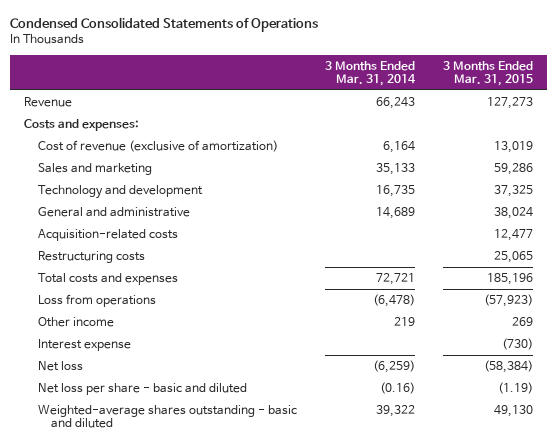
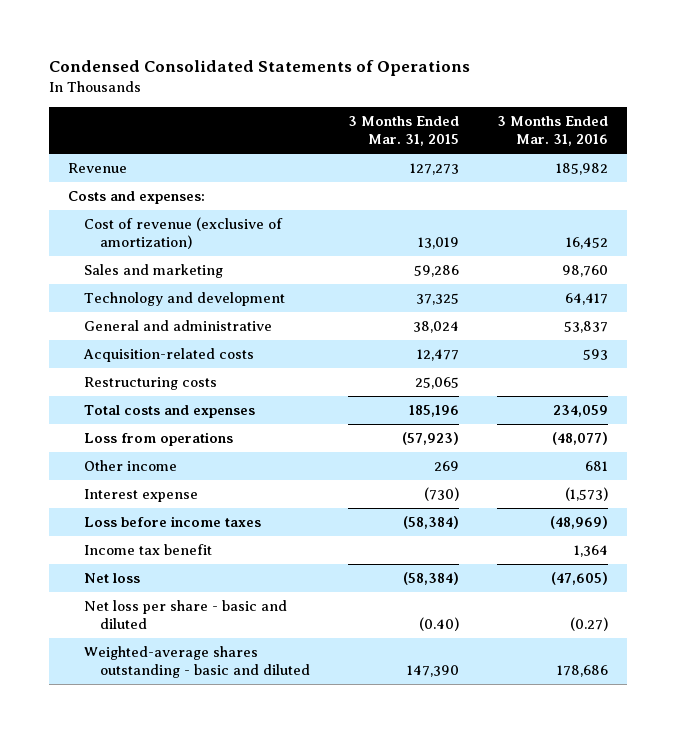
[324,60,416,87] 3 Months Ended Mar. 31, 2014 -> none
none -> [497,115,609,146] 3 Months Ended Mar. 31, 2016
none -> [84,516,262,528] Loss before income taxes
none -> [84,544,213,556] Income tax benefit
[497,382,533,395] (1.19) -> [419,617,460,632] (0.40)
[493,405,533,418] 49,130 -> [407,665,460,678] 147,390

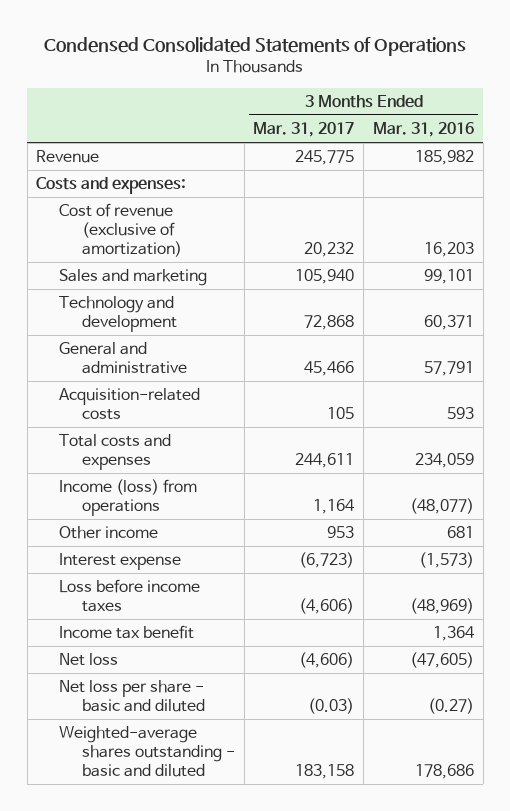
[348,115,460,146] 3 Months Ended Mar. 31, 2015 -> none
none -> [253,122,355,138] Mar. 31, 2017
[566,237,609,250] 16,452 -> [423,241,474,257] 16,203
[562,265,609,278] 98,760 -> [423,269,474,285] 99,101
[565,293,609,306] 64,417 -> [423,314,474,330] 60,371
[564,321,609,334] 53,837 -> [423,360,474,376] 57,791
[84,377,218,391] Restructuring costs -> none
[84,432,234,447] Loss from operations -> [59,479,198,516] Income (loss) from operations

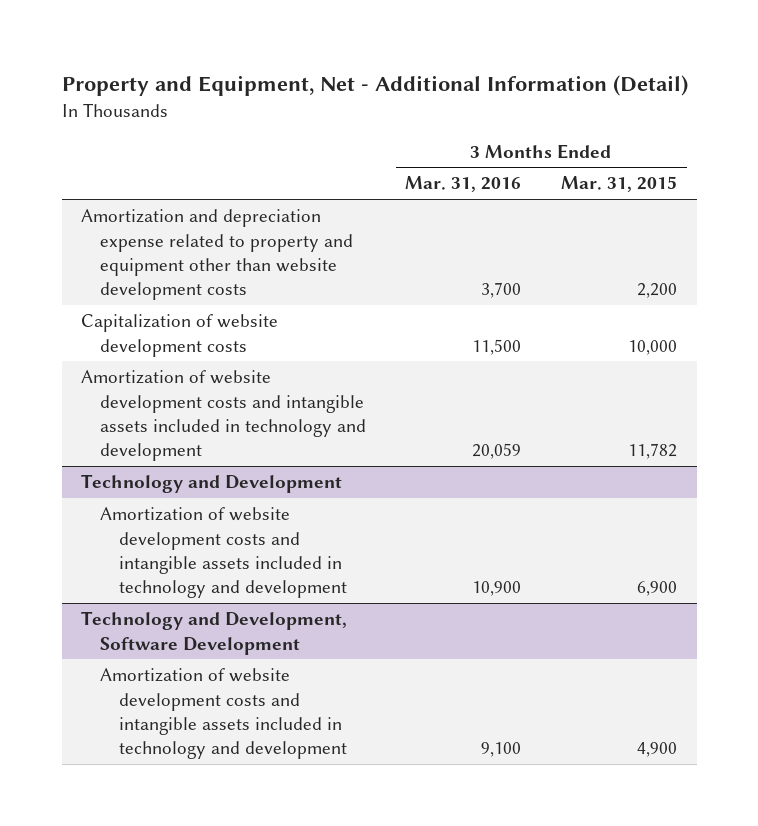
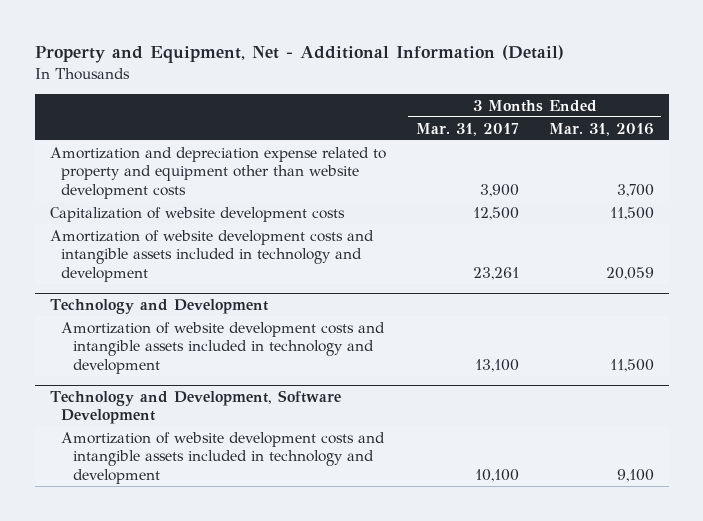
[560,176,677,193] Mar. 31, 2015 -> none
none -> [415,122,519,136] Mar. 31, 2017
[472,581,522,597] 10,900 -> [609,358,654,372] 11,500

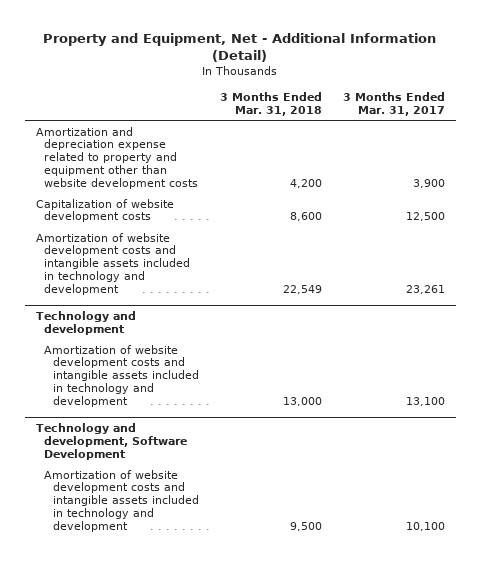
[548,122,654,136] Mar. 31, 2016 -> none
none -> [220,91,323,116] 3 Months Ended Mar. 31, 2018
[49,298,268,314] Technology and Development -> [35,311,136,335] Technology and development
[49,389,341,425] Technology and Development, Software Development -> [35,423,188,460] Technology and development, Software Development

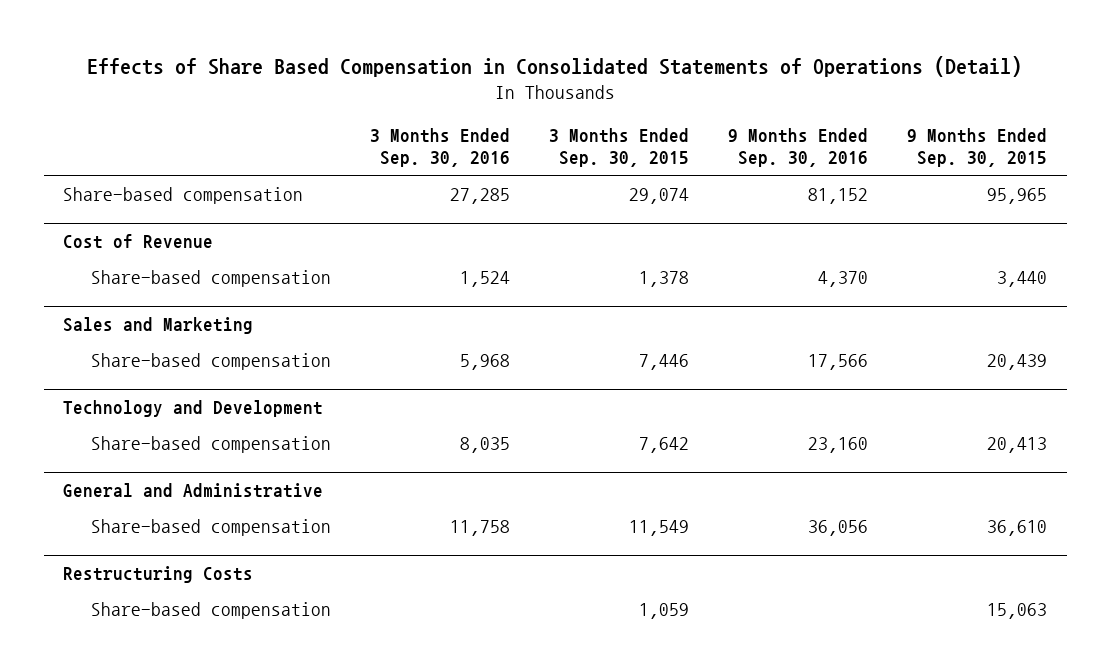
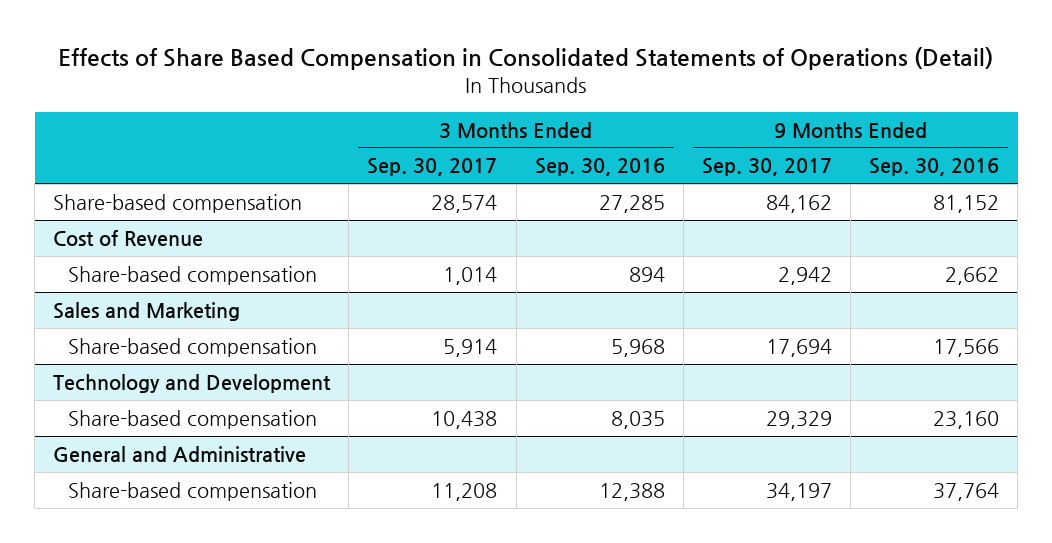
[548,128,689,168] 3 Months Ended Sep. 30, 2015 -> none
[907,128,1048,168] 9 Months Ended Sep. 30, 2015 -> none
none -> [367,158,498,177] Sep. 30, 2017
none -> [701,158,832,177] Sep. 30, 2017
[459,271,510,288] 1,524 -> [628,266,665,282] 894
[818,271,869,288] 4,370 -> [945,266,1000,285] 2,662
[63,566,254,584] Restructuring Costs -> none
[90,602,331,620] Share-based compensation -> none
[449,520,510,537] 11,758 -> [598,482,665,501] 12,388
[808,520,869,537] 36,056 -> [933,482,1000,501] 37,764

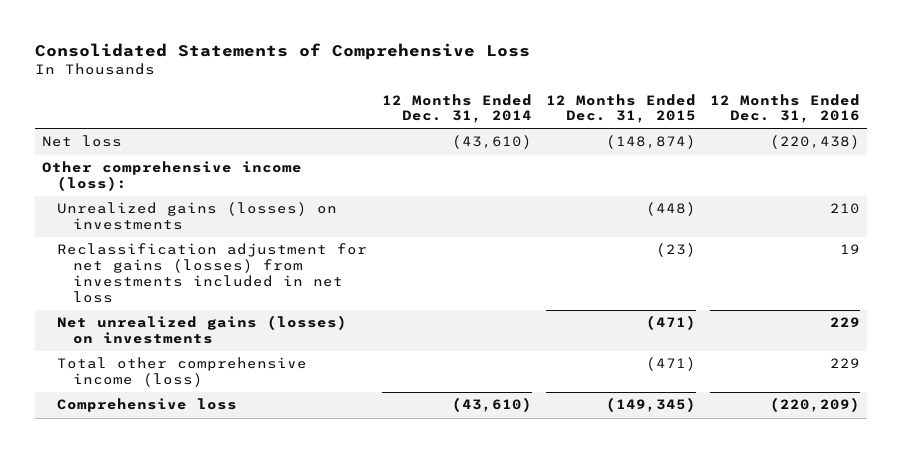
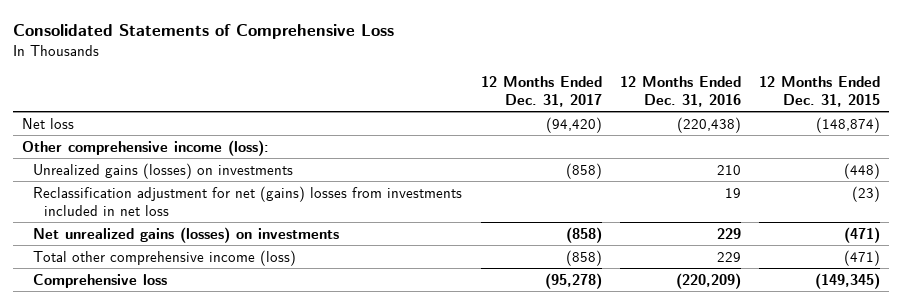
[381,93,532,124] 12 Months Ended Dec. 31, 2014 -> none
none -> [480,76,602,107] 12 Months Ended Dec. 31, 2017
[57,243,368,303] Reclassification adjustment for net gains (losses) from investments included in net loss -> [33,185,463,216] Reclassification adjustment for net (gains) losses from investments included in net loss

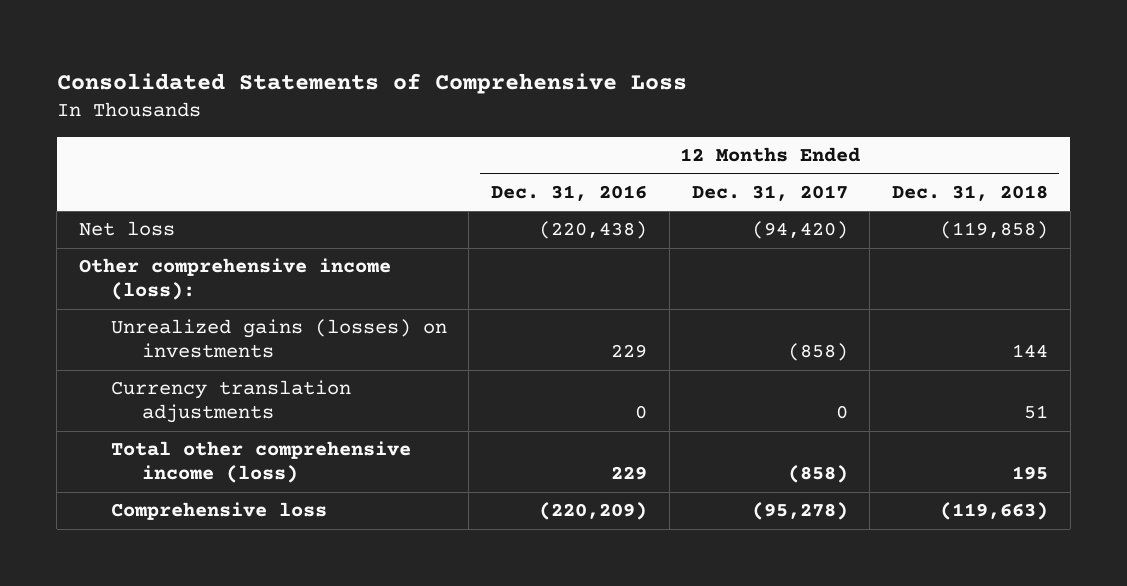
[759,76,881,107] 12 Months Ended Dec. 31, 2015 -> none
none -> [892,184,1049,201] Dec. 31, 2018
[33,185,463,216] Reclassification adjustment for net (gains) losses from investments included in net loss -> none
[33,226,340,243] Net unrealized gains (losses) on investments -> none
[716,164,741,175] 210 -> [611,344,648,359] 229
none -> [110,380,351,424] Currency translation adjustments

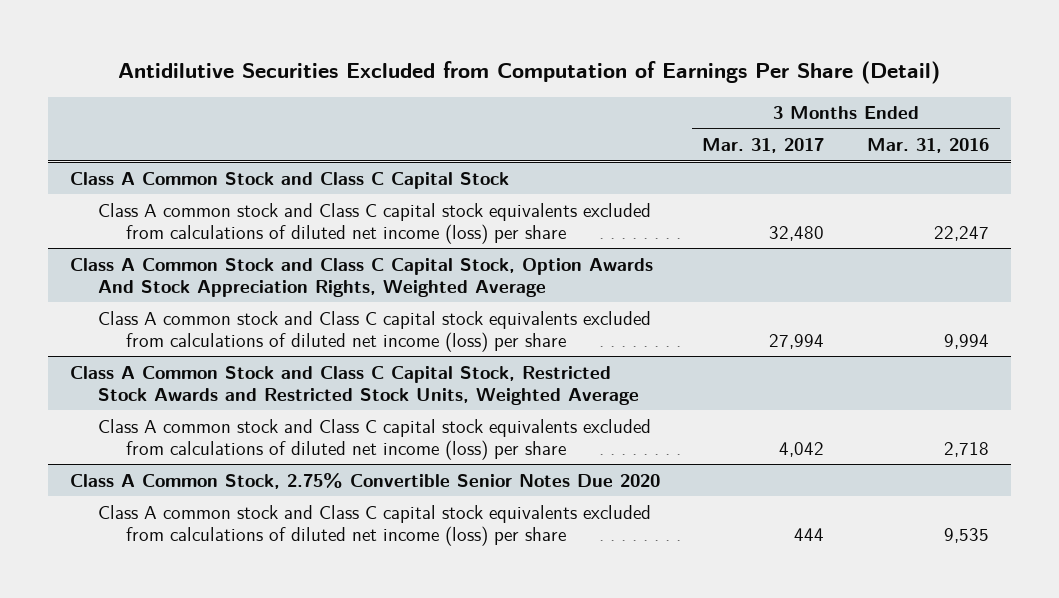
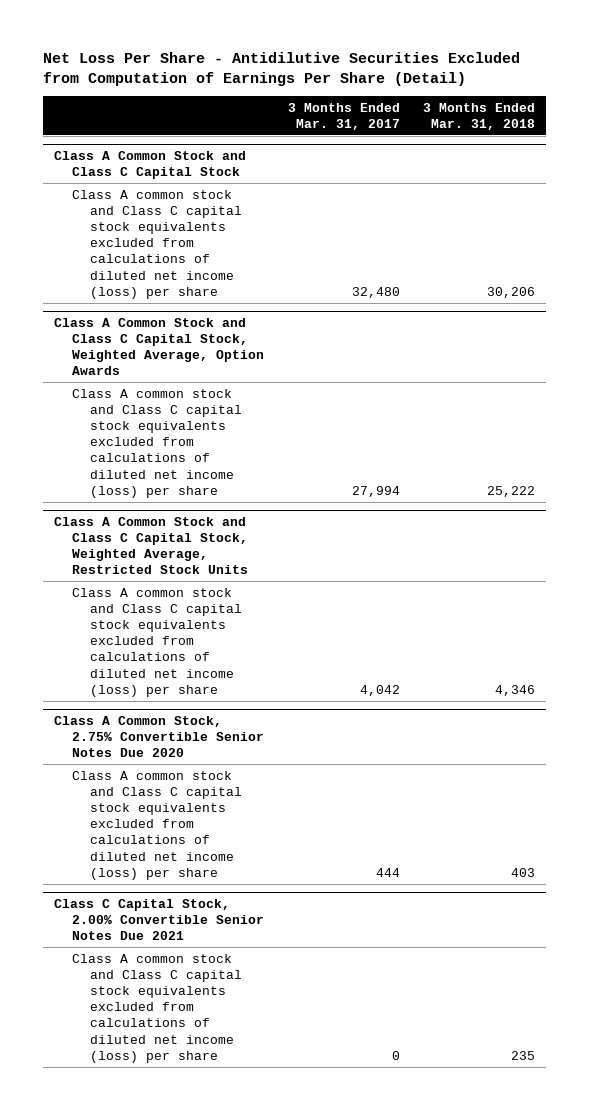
[118,60,941,84] Antidilutive Securities Excluded from Computation of Earnings Per Share (Detail) -> [42,51,520,87] Net Loss Per Share - Antidilutive Securities Excluded from Computation of Earnings Per Share (Detail)
[867,138,990,154] Mar. 31, 2016 -> none
none -> [422,102,535,130] 3 Months Ended Mar. 31, 2018
[69,257,653,298] Class A Common Stock and Class C Capital Stock, Option Awards And Stock Appreciation Rights, Weighted Average -> [54,317,265,376] Class A Common Stock and Class C Capital Stock, Weighted Average, Option Awards
[69,365,639,406] Class A Common Stock and Class C Capital Stock, Restricted Stock Awards and Restricted Stock Units, Weighted Average -> [54,516,249,575] Class A Common Stock and Class C Capital Stock, Weighted Average, Restricted Stock Units
none -> [54,898,265,941] Class C Capital Stock, 2.00% Convertible Senior Notes Due 2021
none -> [72,953,243,1063] Class A common stock and Class C capital stock equivalents excluded from calculations of diluted net income (loss) per share

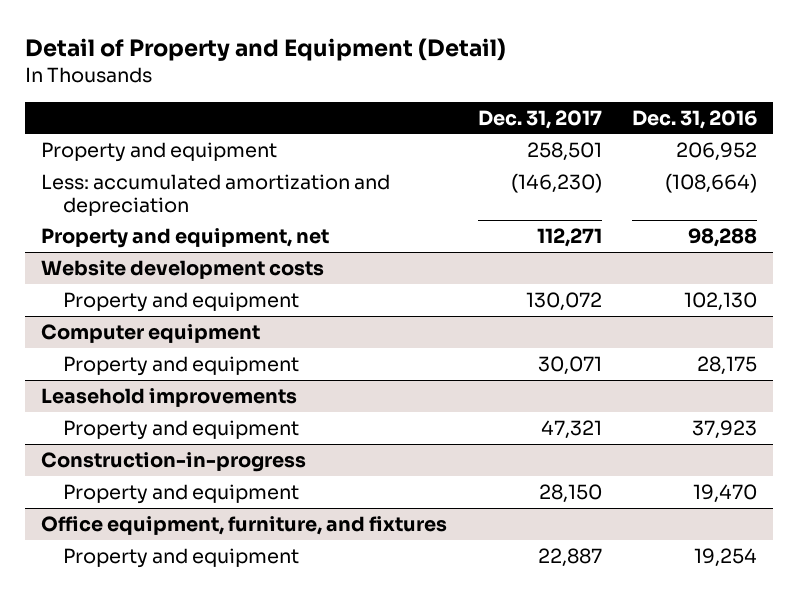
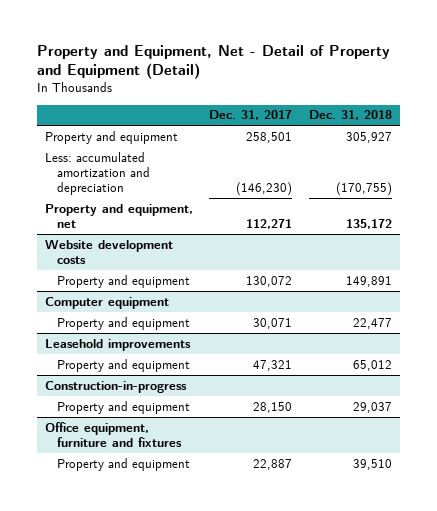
[25,37,507,61] Detail of Property and Equipment (Detail) -> [36,44,390,80] Property and Equipment, Net - Detail of Property and Equipment (Detail)
[632,109,758,129] Dec. 31, 2016 -> none
none -> [308,110,392,121] Dec. 31, 2018
[40,516,447,536] Office equipment, furniture, and fixtures -> [44,421,182,447] Office equipment, furniture and fixtures

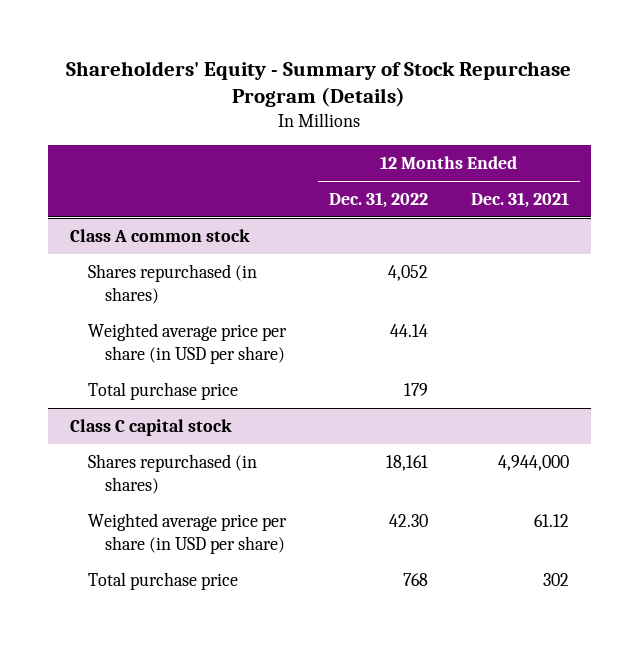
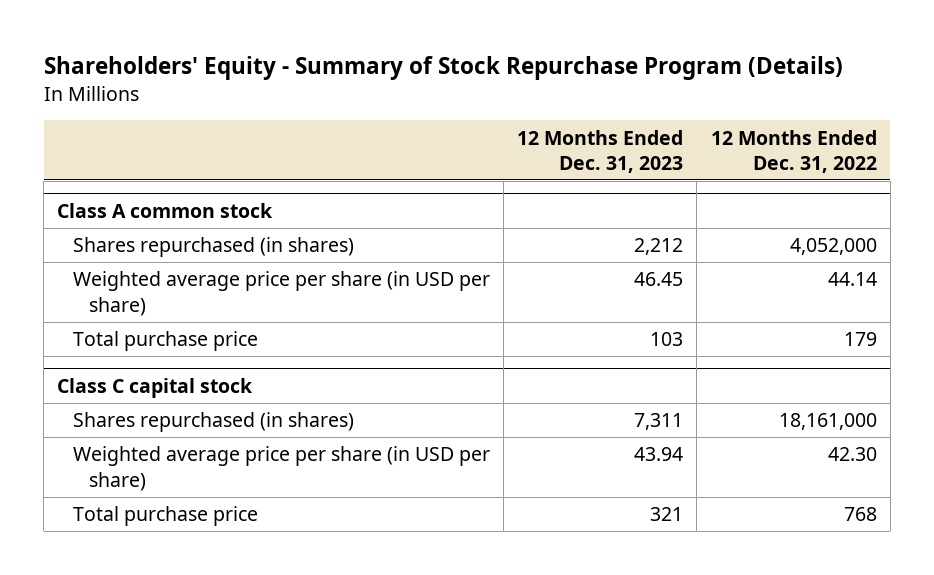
[470,192,569,209] Dec. 31, 2021 -> none
none -> [517,129,684,173] 12 Months Ended Dec. 31, 2023
[387,264,428,281] 4,052 -> [789,238,877,256] 4,052,000
[385,454,428,471] 18,161 -> [778,413,877,431] 18,161,000

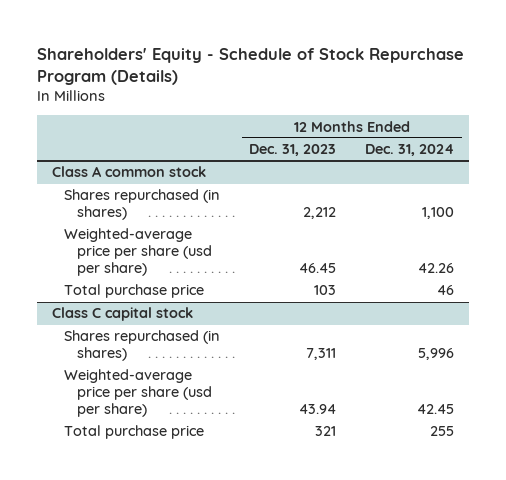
[43,56,843,81] Shareholders' Equity - Summary of Stock Repurchase Program (Details) -> [37,47,465,85] Shareholders' Equity - Schedule of Stock Repurchase Program (Details)
[710,129,877,173] 12 Months Ended Dec. 31, 2022 -> none
none -> [365,144,455,157] Dec. 31, 2024
[73,271,491,316] Weighted average price per share (in USD per share) -> [64,228,212,277] Weighted-average price per share (usd per share)
[73,446,491,491] Weighted average price per share (in USD per share) -> [64,369,212,418] Weighted-average price per share (usd per share)

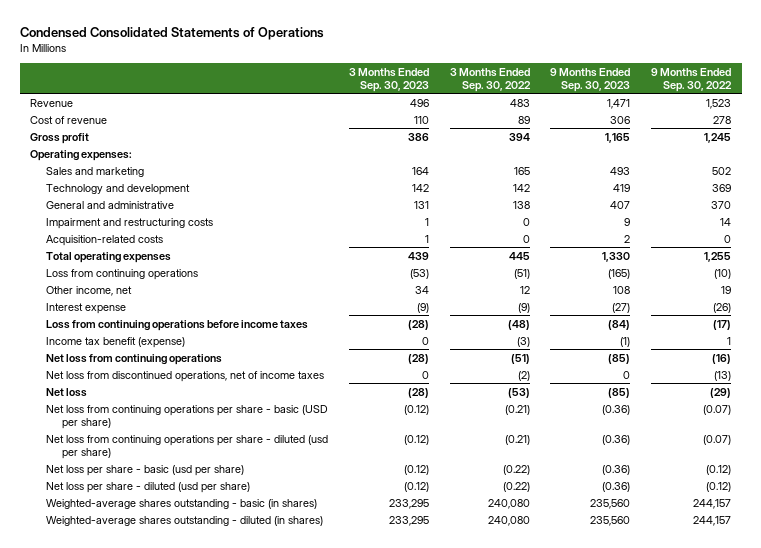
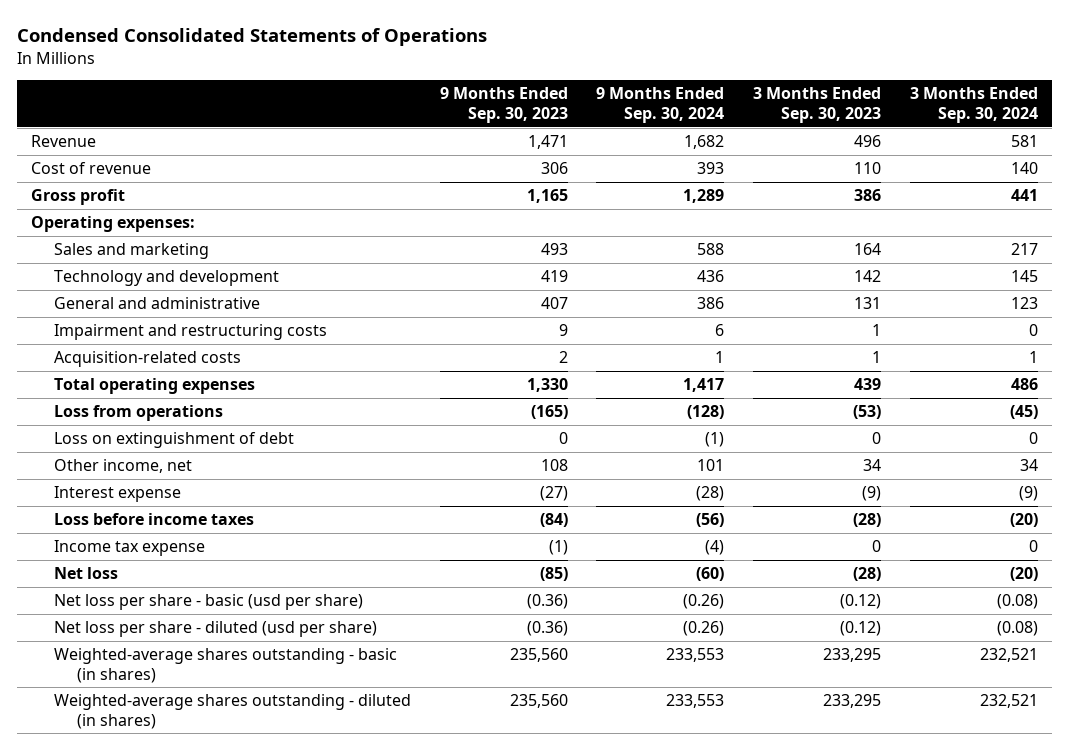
[449,67,531,92] 3 Months Ended Sep. 30, 2022 -> none
[651,67,733,92] 9 Months Ended Sep. 30, 2022 -> none
none -> [596,87,725,124] 9 Months Ended Sep. 30, 2024
none -> [909,87,1038,124] 3 Months Ended Sep. 30, 2024
[45,268,198,280] Loss from continuing operations -> [53,405,223,422] Loss from operations
none -> [53,432,294,449] Loss on extinguishment of debt
[45,353,222,365] Net loss from continuing operations -> none
[45,370,324,382] Net loss from discontinued operations, net of income taxes -> none
[45,319,308,331] Loss from continuing operations before income taxes -> [53,513,254,526] Loss before income taxes
[45,336,185,348] Income tax benefit (expense) -> [53,540,205,557] Income tax expense
[45,404,328,429] Net loss from continuing operations per share - basic (USD per share) -> none
[45,434,328,459] Net loss from continuing operations per share - diluted (usd per share) -> none

